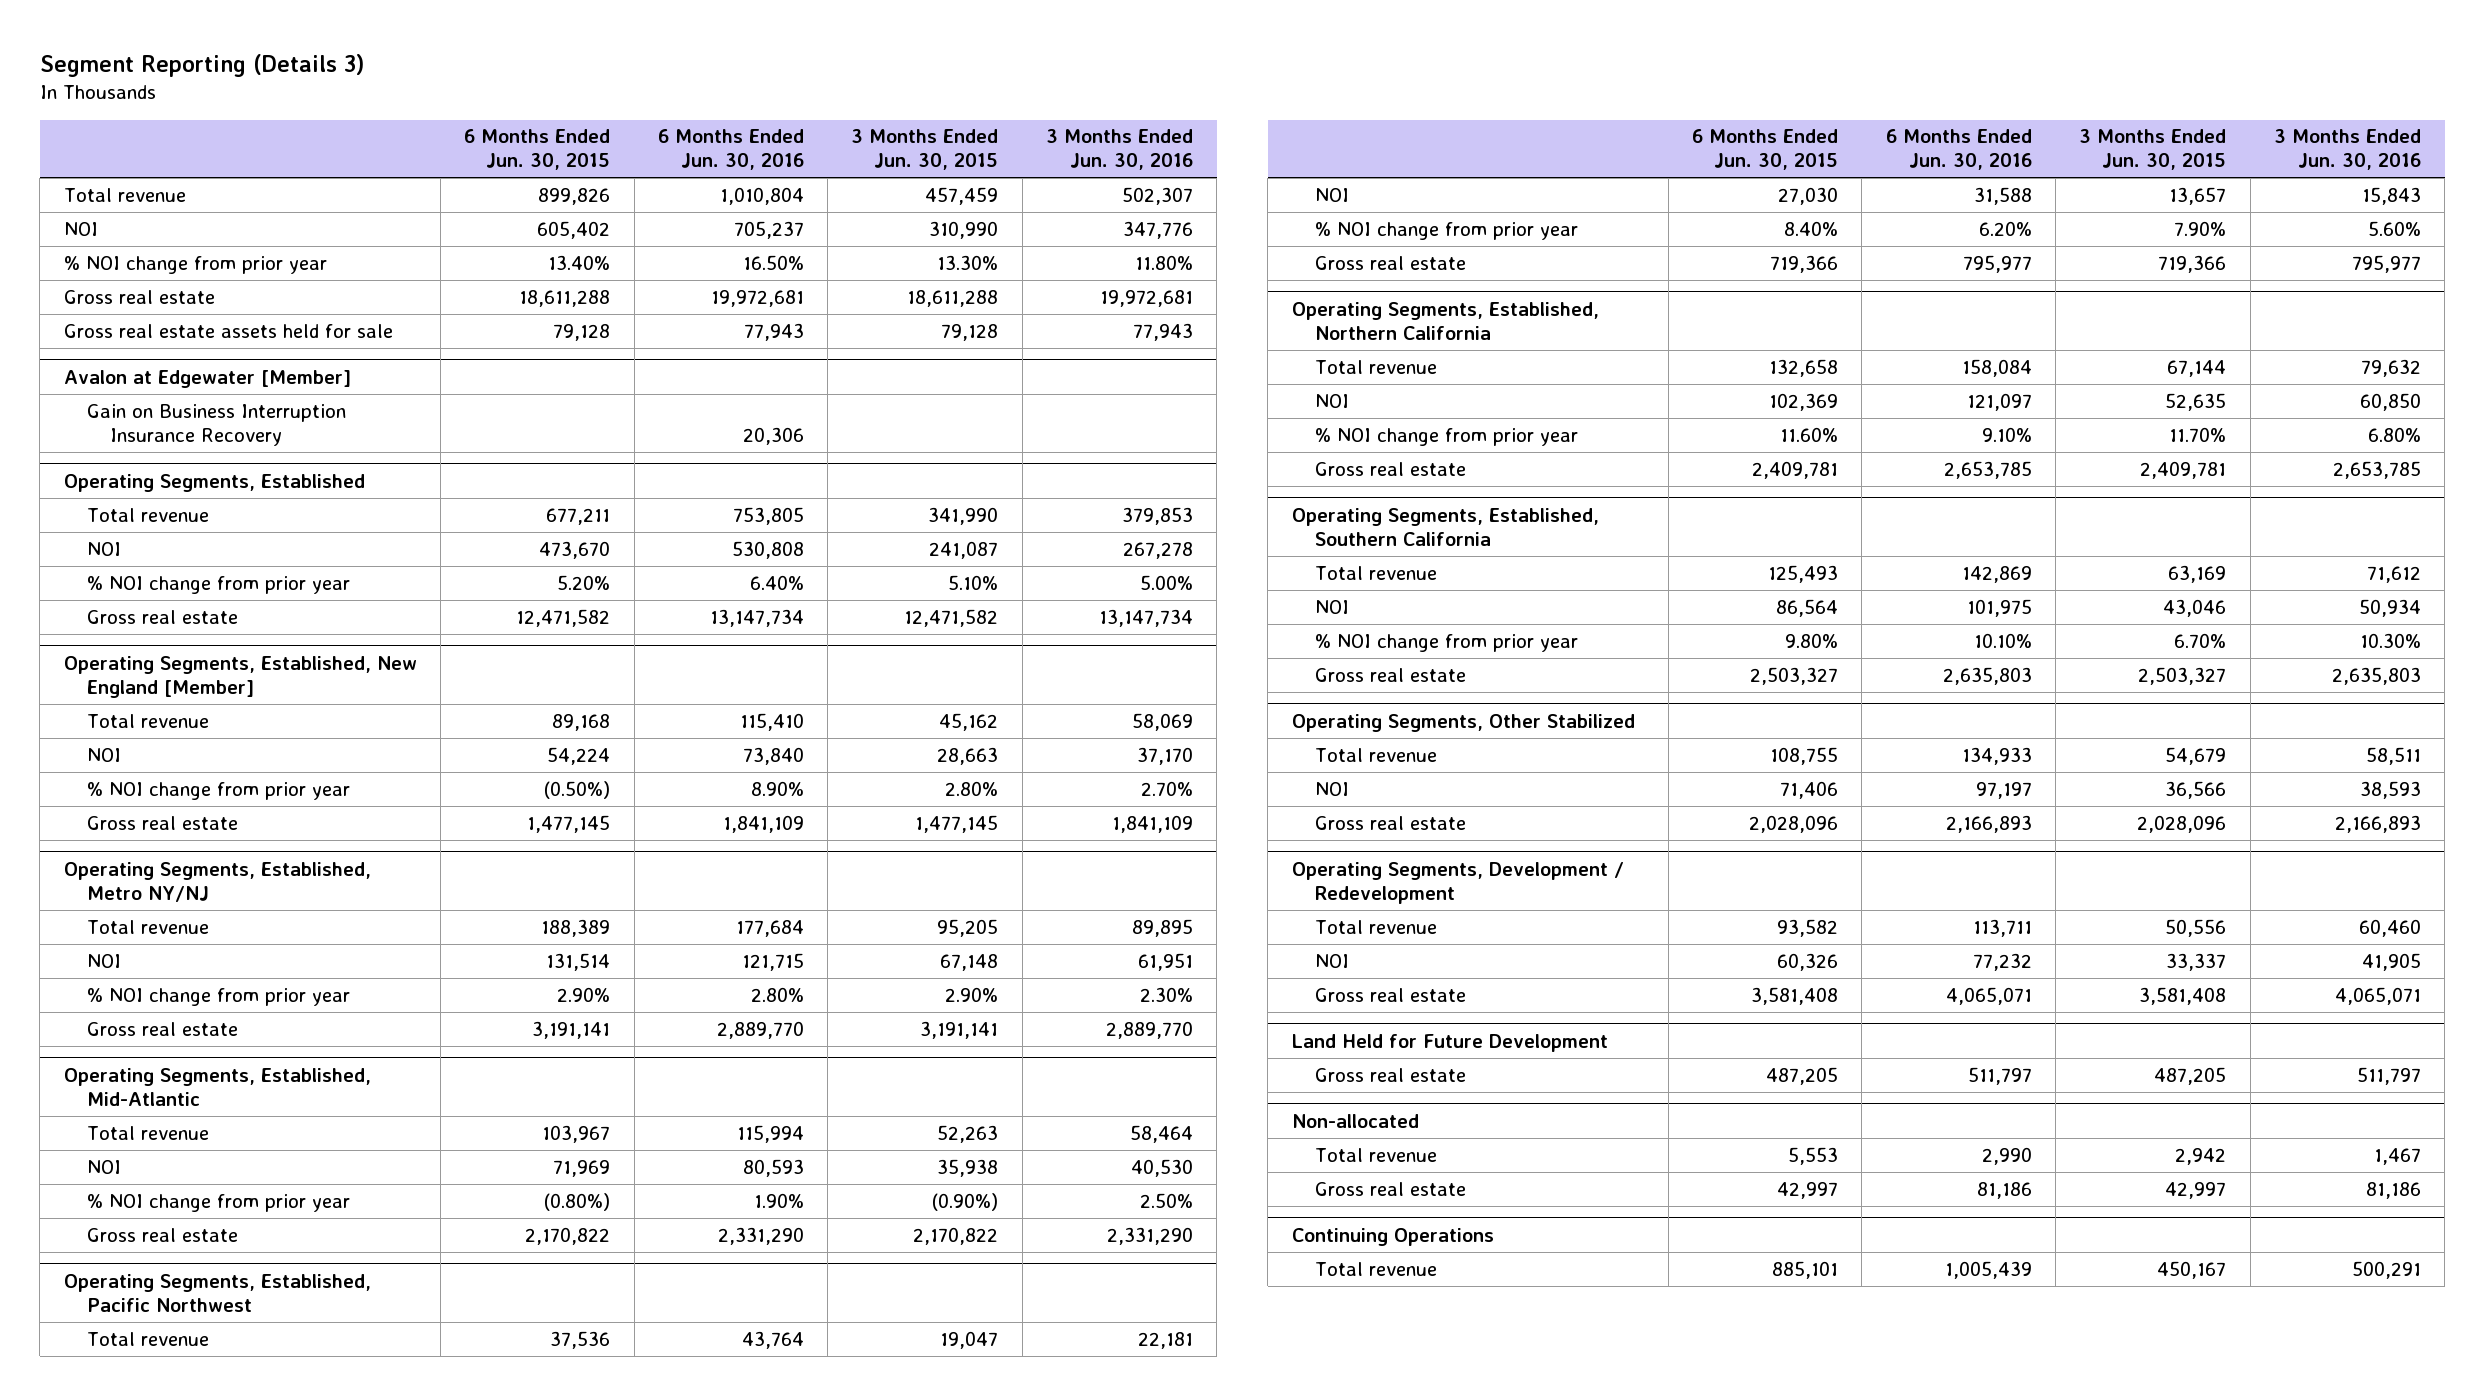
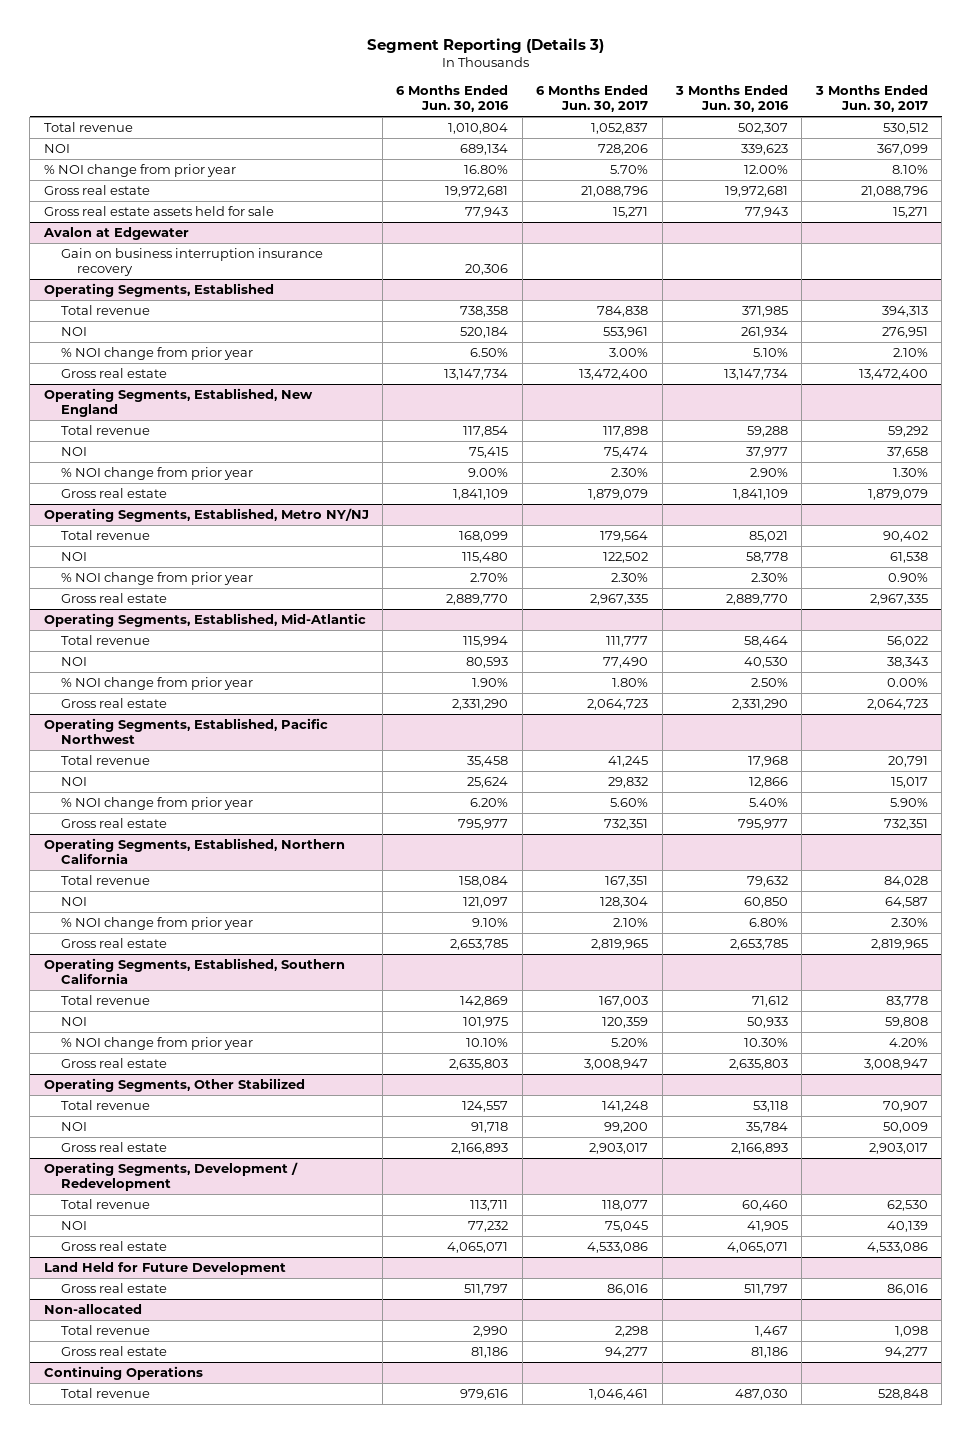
[464,129,611,171] 6 Months Ended Jun. 30, 2015 -> none
[851,129,999,171] 3 Months Ended Jun. 30, 2015 -> none
none -> [536,84,649,113] 6 Months Ended Jun. 30, 2017
none -> [814,84,928,113] 3 Months Ended Jun. 30, 2017
[733,220,804,239] 705,237 -> [460,143,509,155] 689,134
[1123,220,1194,239] 347,776 -> [741,143,789,155] 339,623
[742,254,804,270] 16.50% -> [464,164,509,174] 16.80%
[1135,254,1194,270] 11.80% -> [744,164,789,174] 12.00%
[63,369,351,388] Avalon at Edgewater [Member] -> [42,226,189,240] Avalon at Edgewater
[86,403,346,446] Gain on Business Interruption Insurance Recovery -> [60,247,323,277] Gain on business interruption insurance recovery
[732,506,804,525] 753,805 -> [460,305,509,317] 738,358
[1122,506,1194,525] 379,853 -> [742,305,789,317] 371,985
[731,540,804,559] 530,808 -> [460,326,509,338] 520,184
[1123,541,1194,559] 267,278 -> [741,326,789,338] 261,934
[749,574,804,590] 6.40% -> [470,347,509,357] 6.50%
[1140,574,1194,590] 5.00% -> [753,347,789,357] 5.10%
[63,655,417,698] Operating Segments, Established, New England [Member] -> [43,387,313,418] Operating Segments, Established, New England
[739,712,804,731] 115,410 -> [463,425,509,437] 117,854
[1132,712,1194,731] 58,069 -> [747,425,789,437] 59,288
[742,746,804,765] 73,840 -> [469,446,509,458] 75,415
[1137,746,1194,765] 37,170 -> [746,446,789,458] 37,977
[750,780,804,796] 8.90% -> [468,467,509,477] 9.00%
[1141,780,1194,796] 2.70% -> [750,467,789,477] 2.90%
[735,919,804,937] 177,684 -> [459,530,509,542] 168,099
[1132,918,1194,937] 89,895 -> [749,530,789,542] 85,021
[741,952,804,971] 121,715 -> [462,551,509,563] 115,480
[1138,952,1194,971] 61,951 -> [746,551,789,563] 58,778
[750,986,804,1002] 2.80% -> [470,572,509,582] 2.70%
[741,1330,804,1349] 43,764 -> [467,755,509,767] 35,458
[1138,1331,1194,1349] 22,181 -> [748,755,789,767] 17,968
[1973,186,2032,205] 31,588 -> [467,776,509,788] 25,624
[2361,186,2421,205] 15,843 -> [749,776,789,788] 12,866
[2367,220,2421,236] 5.60% -> [749,797,789,807] 5.40%
[2358,598,2421,617] 50,934 -> [747,1016,789,1028] 50,933
[1961,746,2032,765] 134,933 -> [462,1100,509,1112] 124,557
[2365,746,2421,765] 58,511 -> [753,1100,789,1112] 53,118
[1975,781,2032,799] 97,197 -> [471,1121,509,1133] 91,718
[2359,780,2421,799] 38,593 -> [746,1121,789,1133] 35,784
[1944,1260,2032,1279] 1,005,439 -> [460,1388,509,1400] 979,616
[2351,1260,2421,1279] 500,291 -> [735,1388,789,1400] 487,030

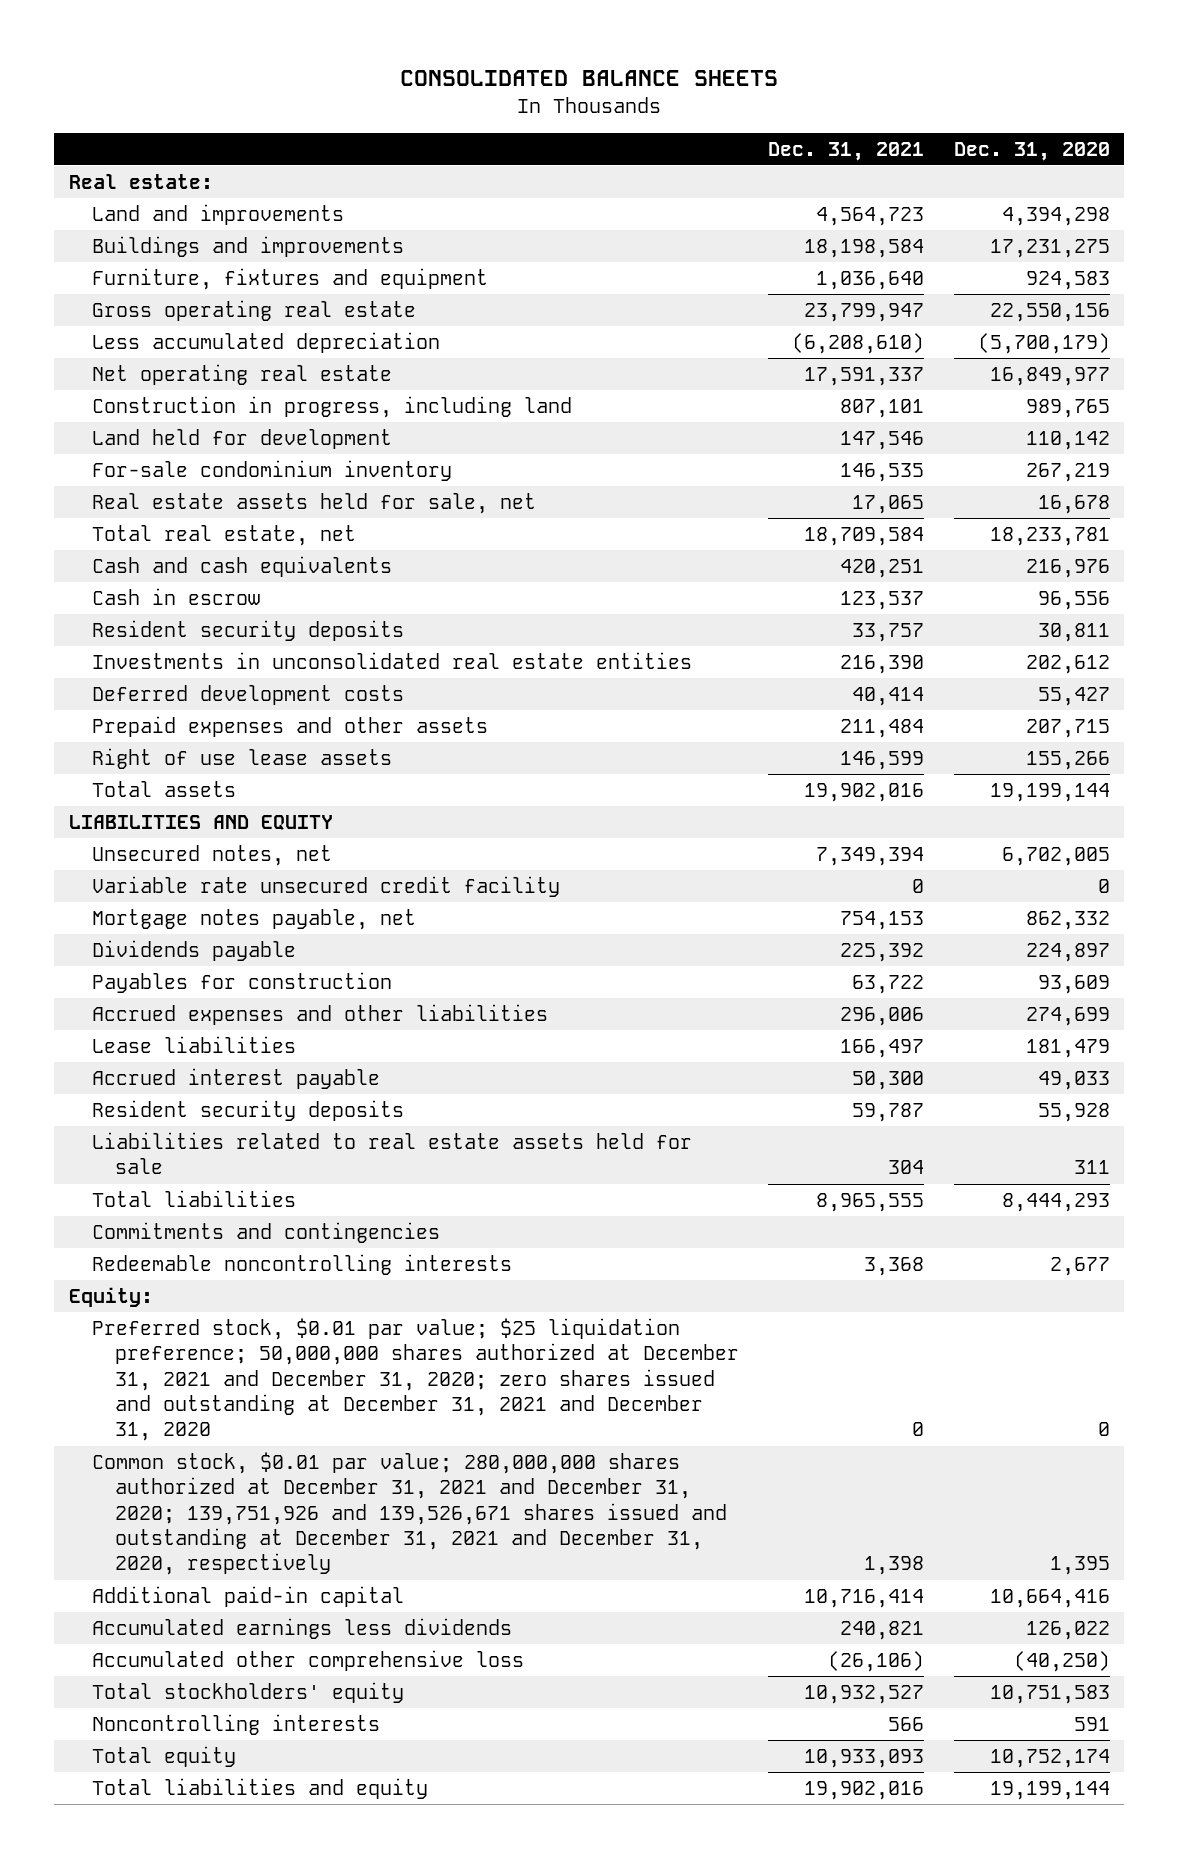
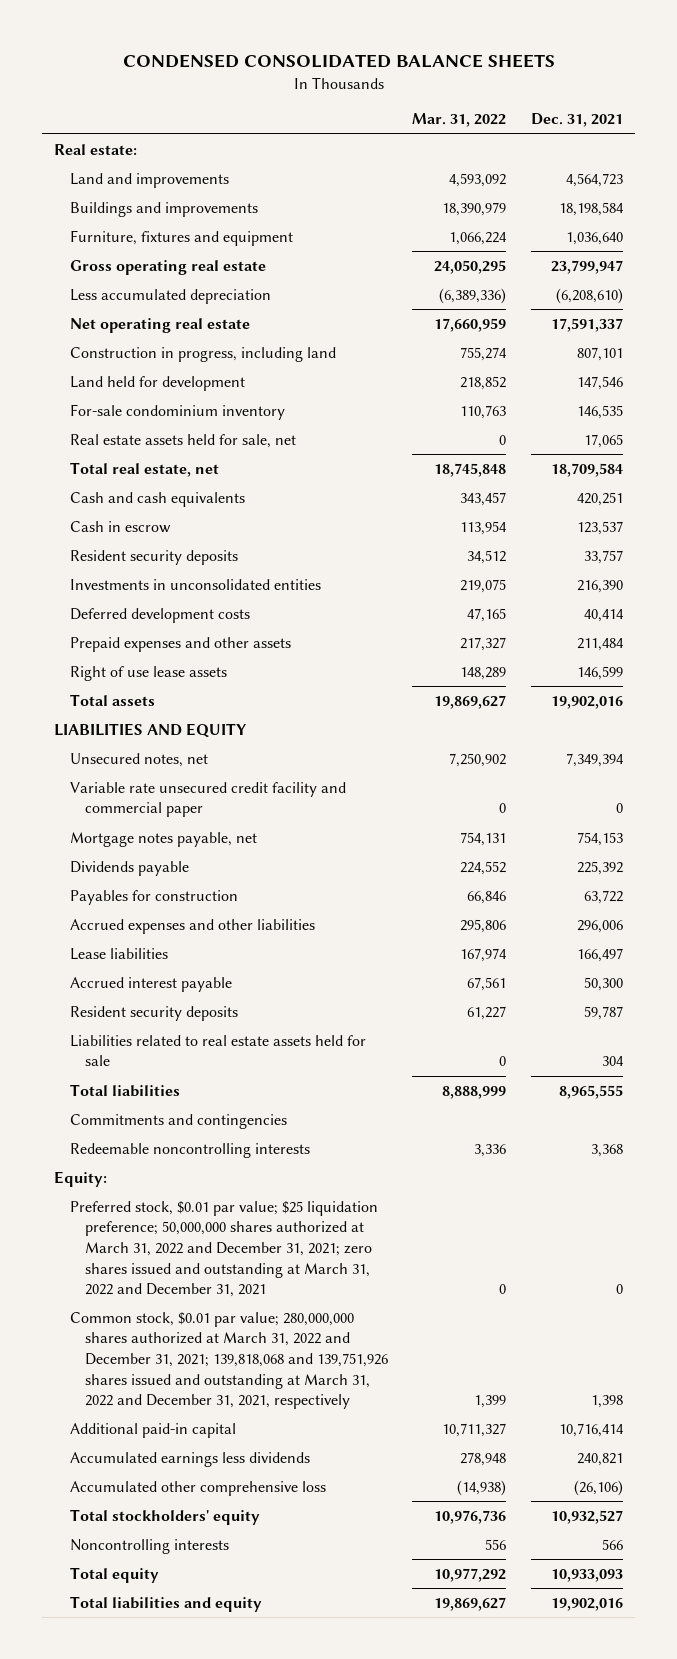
[400,69,779,86] CONSOLIDATED BALANCE SHEETS -> [122,53,555,68] CONDENSED CONSOLIDATED BALANCE SHEETS
[953,141,1110,161] Dec. 31, 2020 -> none
none -> [412,113,507,128] Mar. 31, 2022
[91,652,692,670] Investments in unconsolidated real estate entities -> [69,578,321,590] Investments in unconsolidated entities
[91,876,560,898] Variable rate unsecured credit facility -> [69,781,346,818] Variable rate unsecured credit facility and commercial paper
[91,1318,739,1442] Preferred stock, $0.01 par value; $25 liquidation preference; 50,000,000 shares authorized at December 31, 2021 and December 31, 2020; zero shares issued and outstanding at December 31, 2021 and December 31, 2020 -> [69,1200,378,1298] Preferred stock, $0.01 par value; $25 liquidation preference; 50,000,000 shares authorized at March 31, 2022 and December 31, 2021; zero shares issued and outstanding at March 31, 2022 and December 31, 2021
[91,1452,727,1576] Common stock, $0.01 par value; 280,000,000 shares authorized at December 31, 2021 and December 31, 2020; 139,751,926 and 139,526,671 shares issued and outstanding at December 31, 2021 and December 31, 2020, respectively -> [69,1311,388,1410] Common stock, $0.01 par value; 280,000,000 shares authorized at March 31, 2022 and December 31, 2021; 139,818,068 and 139,751,926 shares issued and outstanding at March 31, 2022 and December 31, 2021, respectively

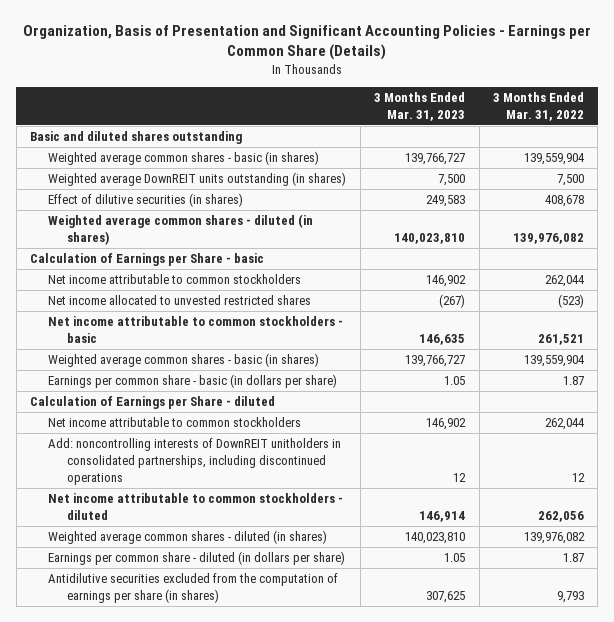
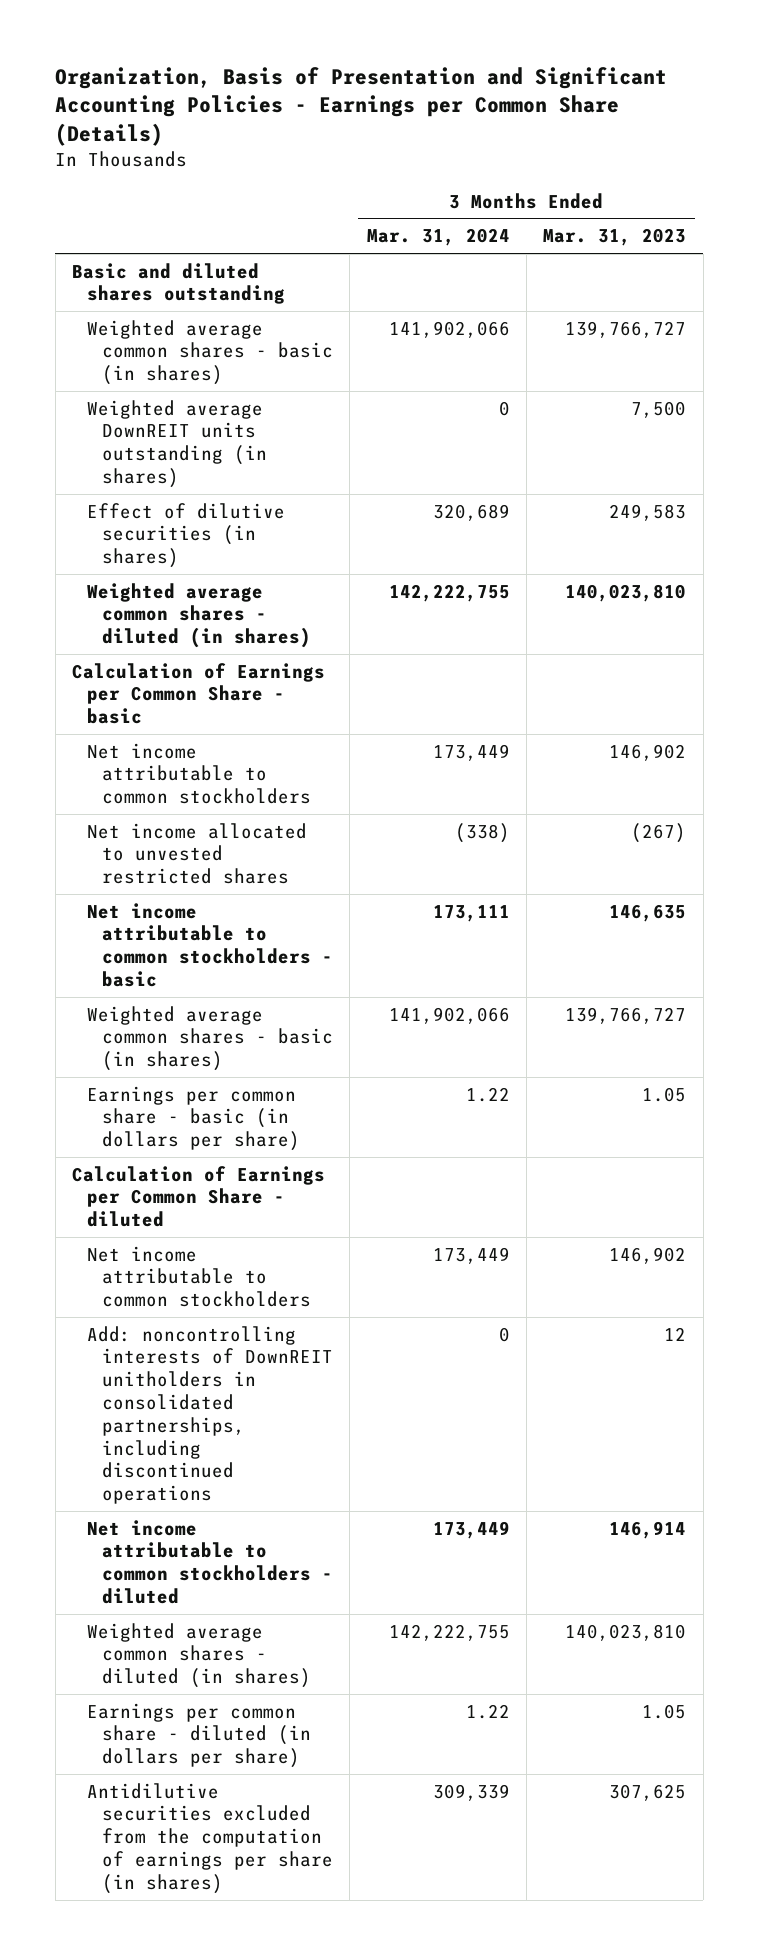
[492,92,584,121] 3 Months Ended Mar. 31, 2022 -> none
none -> [366,228,510,247] Mar. 31, 2024
[29,253,264,267] Calculation of Earnings per Share - basic -> [72,662,326,725] Calculation of Earnings per Common Share - basic
[29,396,275,410] Calculation of Earnings per Share - diluted -> [72,1165,326,1228] Calculation of Earnings per Common Share - diluted

